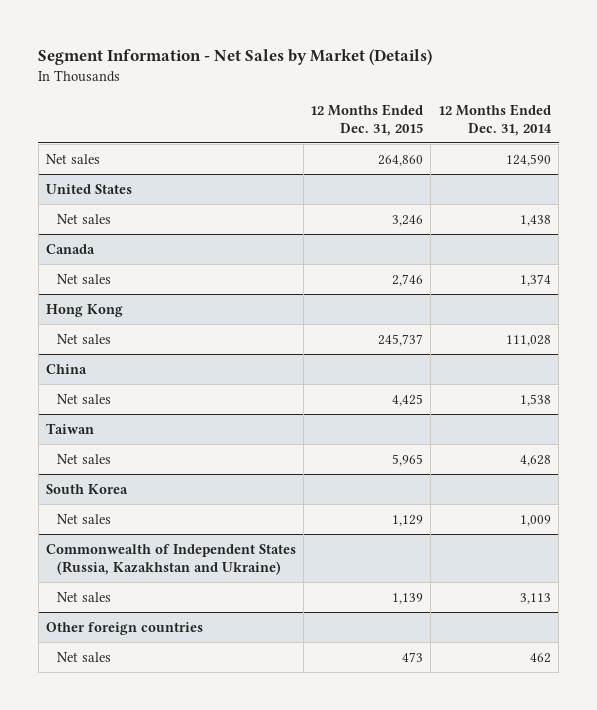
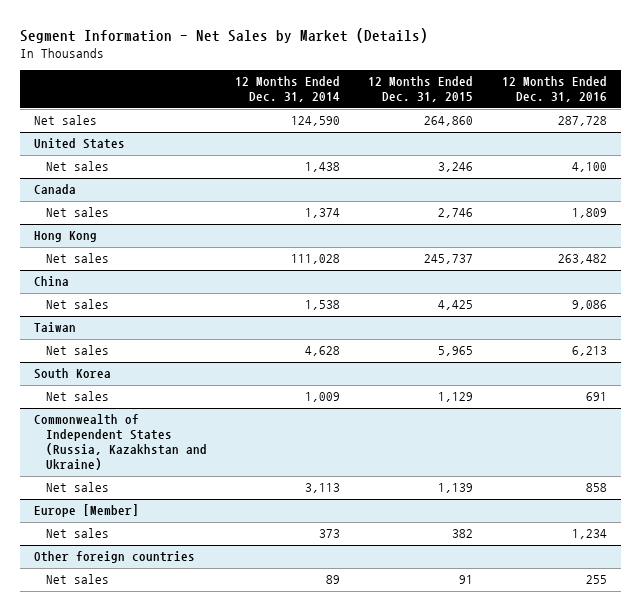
none -> [501,76,607,103] 12 Months Ended Dec. 31, 2016
none -> [34,504,140,518] Europe [Member]
none -> [45,528,109,539] Net sales
[402,651,424,662] 473 -> [459,575,474,585] 91
[530,652,552,663] 462 -> [326,575,341,585] 89

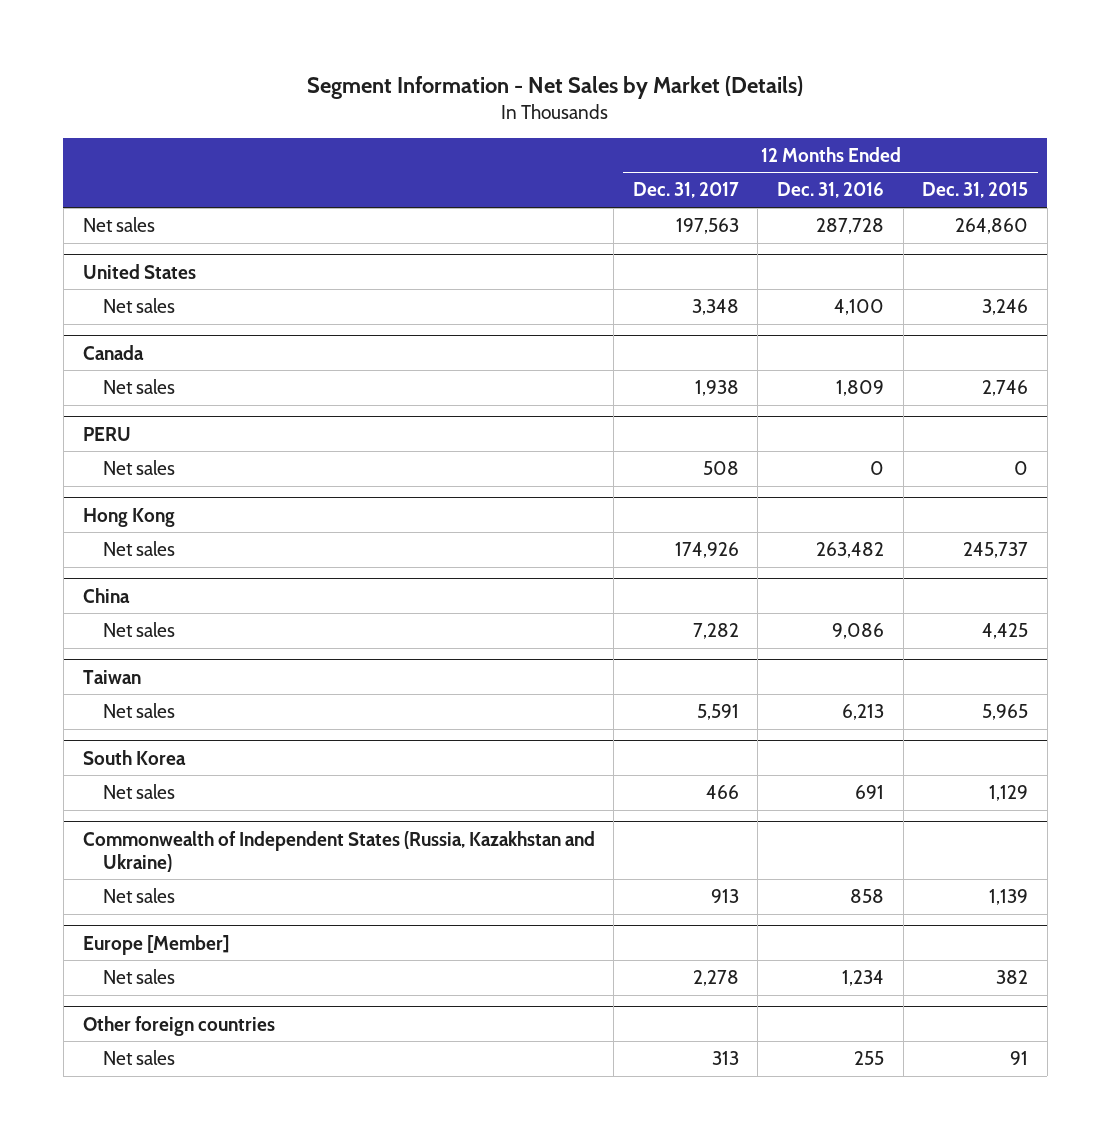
[235,76,341,103] 12 Months Ended Dec. 31, 2014 -> none
none -> [632,182,739,199] Dec. 31, 2017
none -> [82,426,131,441] PERU
none -> [103,460,176,476] Net sales

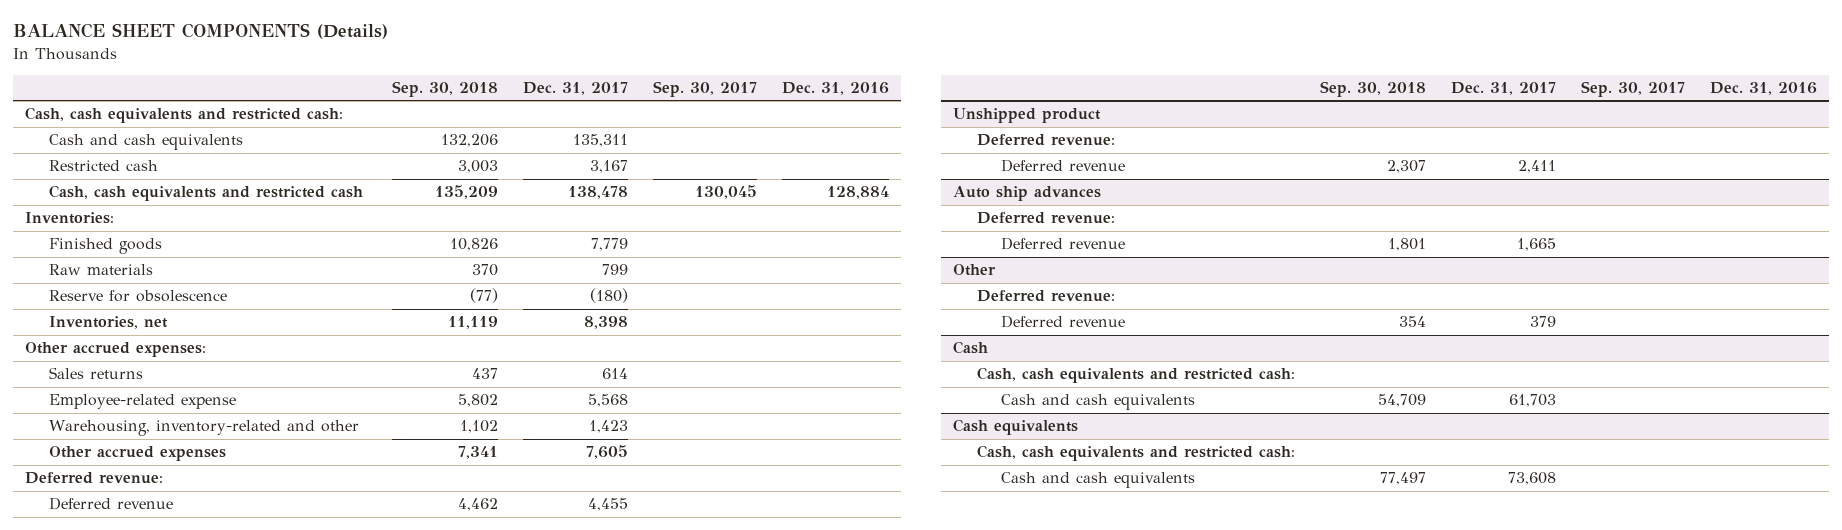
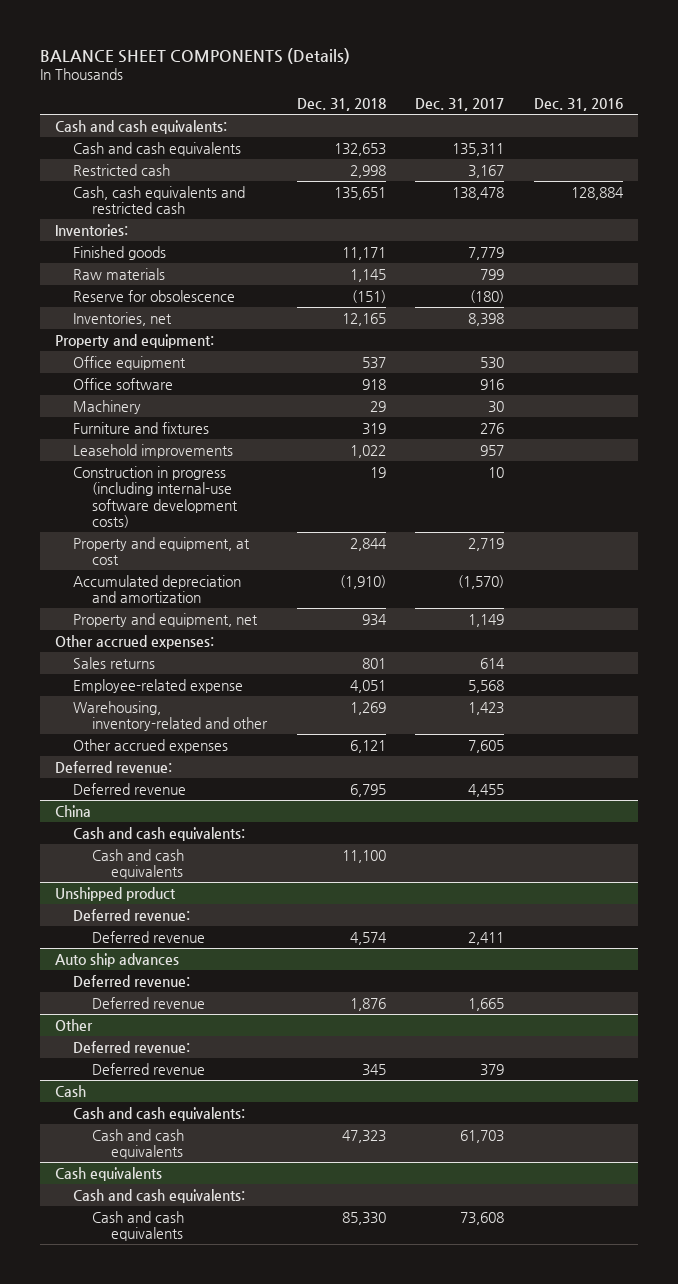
[392,80,499,97] Sep. 30, 2018 -> none
[652,80,757,97] Sep. 30, 2017 -> none
none -> [296,98,386,112] Dec. 31, 2018
[25,107,344,124] Cash, cash equivalents and restricted cash: -> [54,119,227,134] Cash and cash equivalents:
none -> [54,333,214,348] Property and equipment:
none -> [73,355,187,370] Office equipment
none -> [73,377,174,390] Office software
none -> [73,399,142,414] Machinery
none -> [73,421,210,434] Furniture and fixtures
none -> [73,443,234,458] Leasehold improvements
none -> [73,465,238,529] Construction in progress (including internal-use software development costs)
none -> [73,536,251,566] Property and equipment, at cost
none -> [73,574,242,604] Accumulated depreciation and amortization
none -> [73,612,259,627] Property and equipment, net
none -> [54,804,91,817] China
none -> [73,826,246,841] Cash and cash equivalents:
none -> [91,848,184,880] Cash and cash equivalents
[977,367,1296,384] Cash, cash equivalents and restricted cash: -> [73,1106,246,1121] Cash and cash equivalents:
[977,445,1296,462] Cash, cash equivalents and restricted cash: -> [73,1188,246,1203] Cash and cash equivalents:

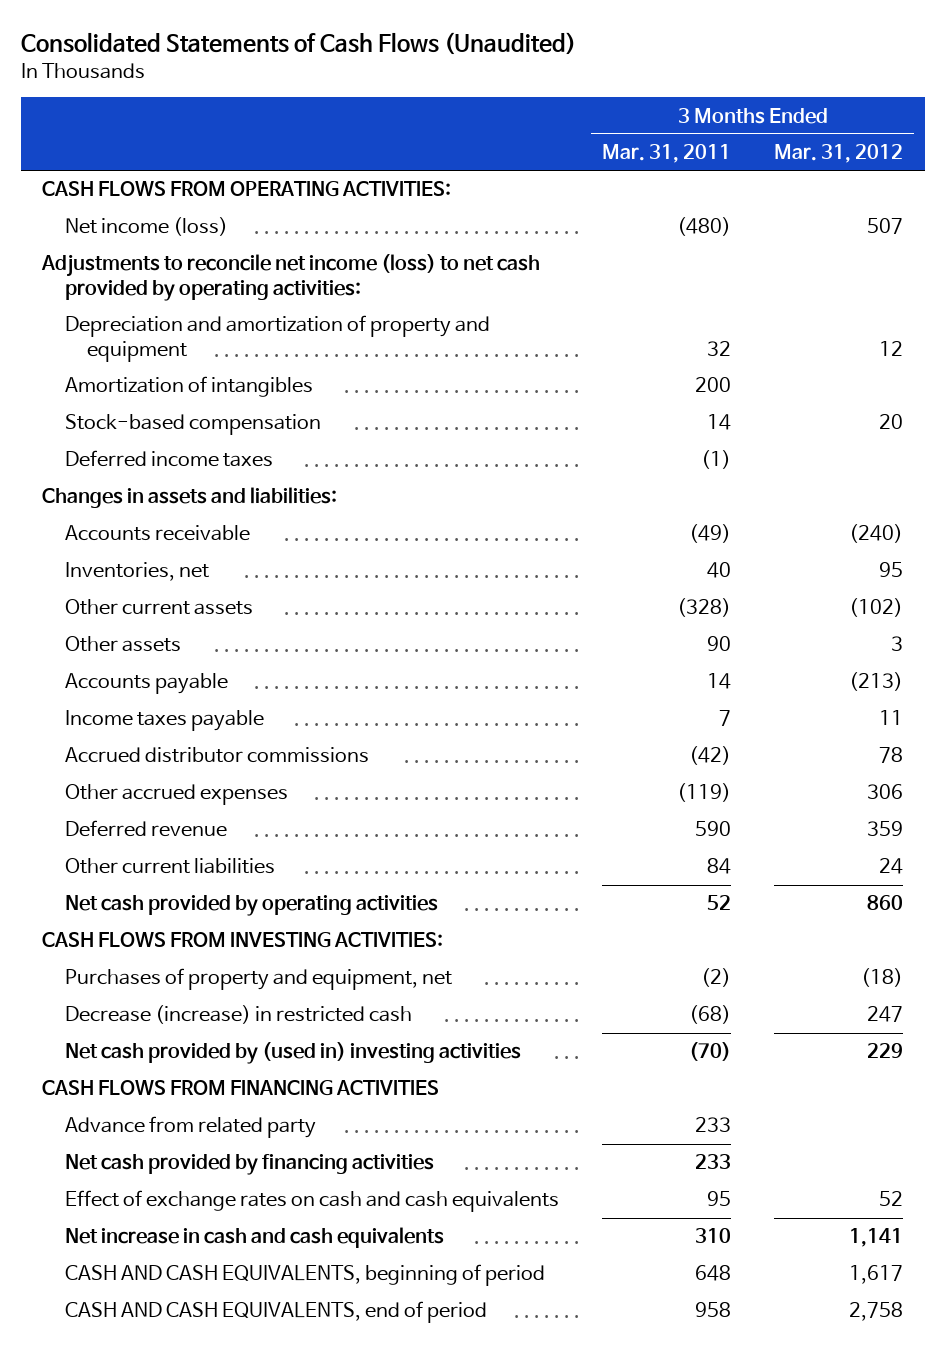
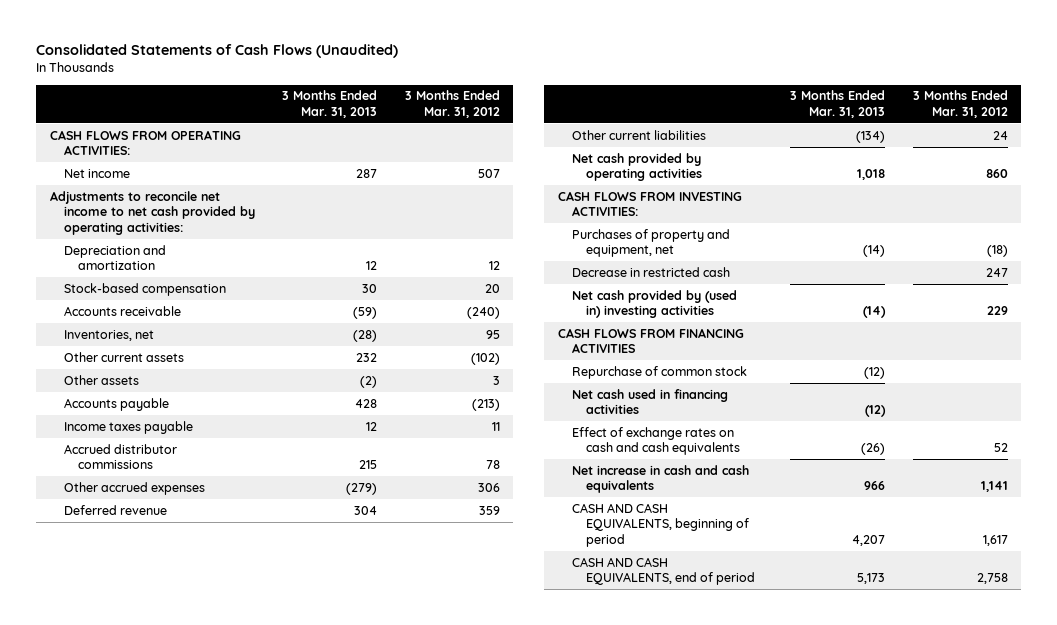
[601,144,731,164] Mar. 31, 2011 -> none
none -> [282,90,378,119] 3 Months Ended Mar. 31, 2013
[64,376,313,398] Amortization of intangibles -> none
[64,217,228,237] Net income (loss) -> [63,168,130,178] Net income
[41,254,541,301] Adjustments to reconcile net income (loss) to net cash provided by operating activities: -> [49,190,255,236] Adjustments to reconcile net income to net cash provided by operating activities:
[64,315,490,362] Depreciation and amortization of property and equipment -> [63,244,166,271] Depreciation and amortization
[64,450,273,468] Deferred income taxes -> none
[42,487,338,509] Changes in assets and liabilities: -> none
[64,1005,412,1025] Decrease (increase) in restricted cash -> [572,266,731,277] Decrease in restricted cash
[64,1116,316,1139] Advance from related party -> none
none -> [572,365,748,379] Repurchase of common stock
[64,1154,434,1176] Net cash provided by financing activities -> [572,388,729,415] Net cash used in financing activities

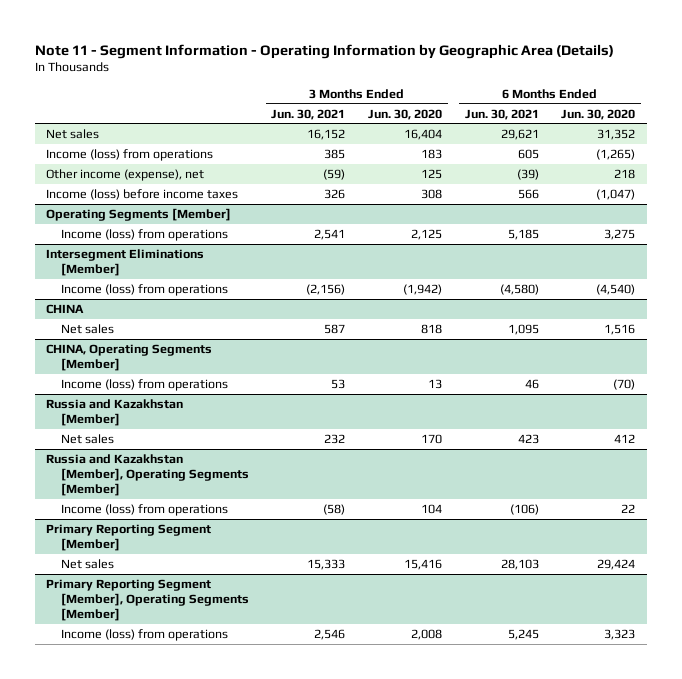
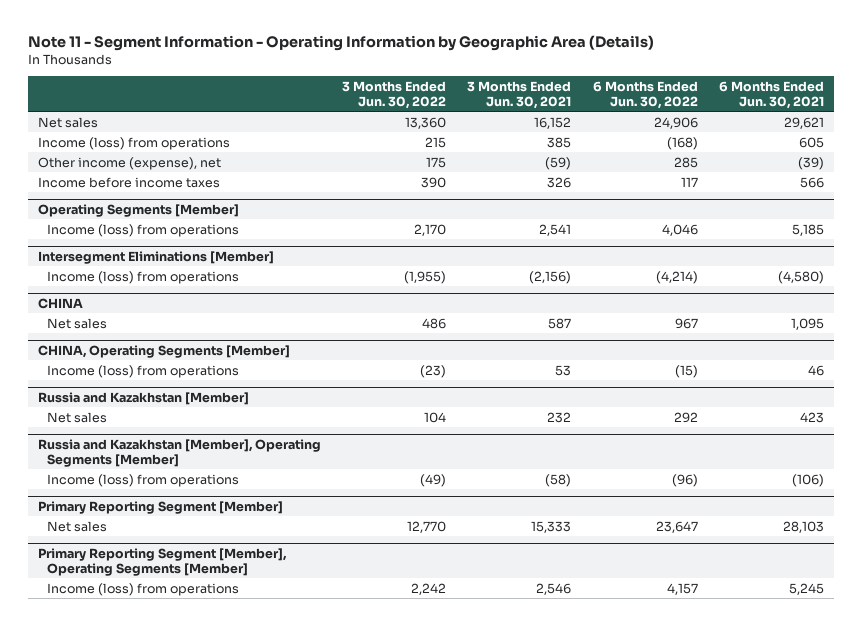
[367,108,442,120] Jun. 30, 2020 -> none
[561,108,636,120] Jun. 30, 2020 -> none
none -> [342,81,447,109] 3 Months Ended Jun. 30, 2022
none -> [592,81,698,109] 6 Months Ended Jun. 30, 2022
[46,188,239,200] Income (loss) before income taxes -> [38,176,221,188] Income before income taxes

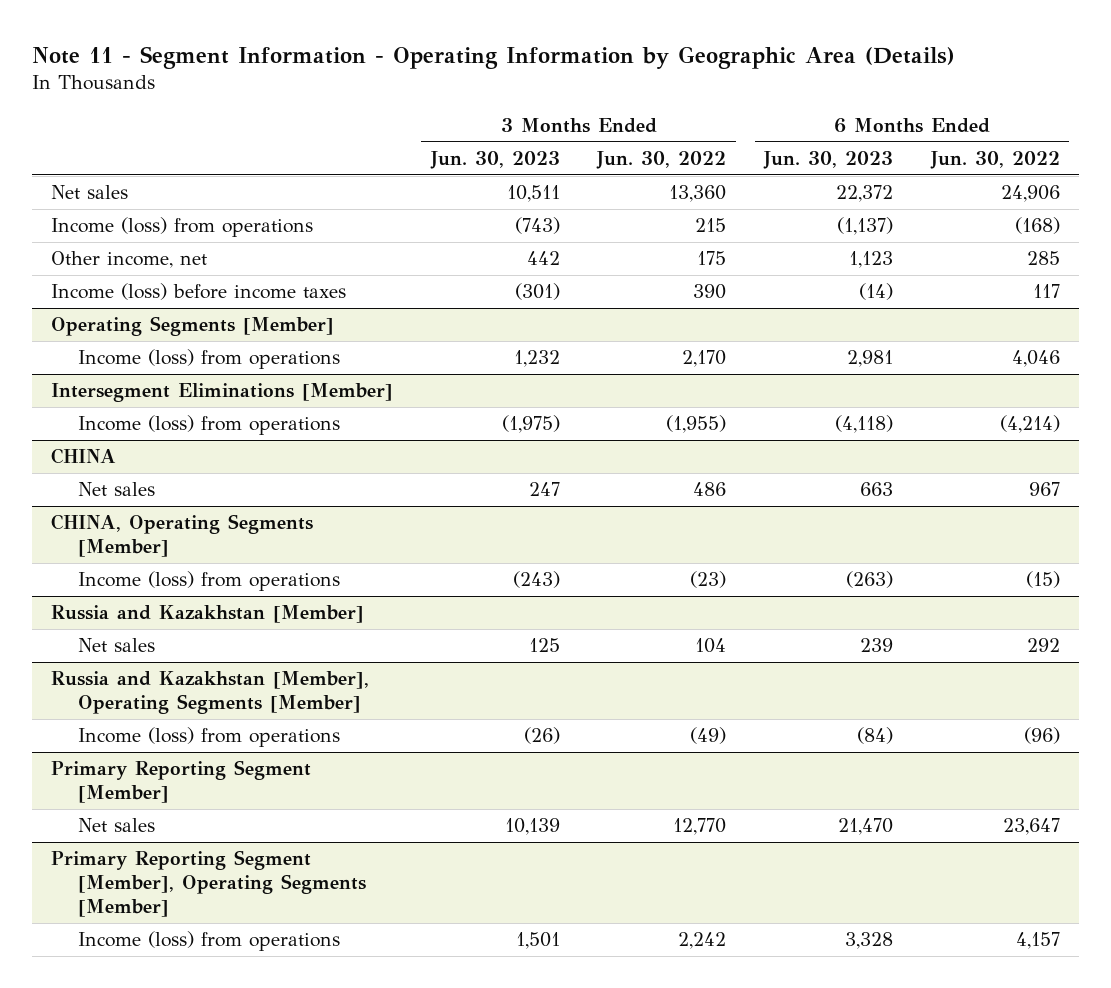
[467,81,572,109] 3 Months Ended Jun. 30, 2021 -> none
[718,81,824,109] 6 Months Ended Jun. 30, 2021 -> none
none -> [429,150,560,169] Jun. 30, 2023
none -> [763,150,894,169] Jun. 30, 2023
[38,156,222,170] Other income (expense), net -> [51,251,208,269] Other income, net
[38,176,221,188] Income before income taxes -> [51,283,347,301] Income (loss) before income taxes

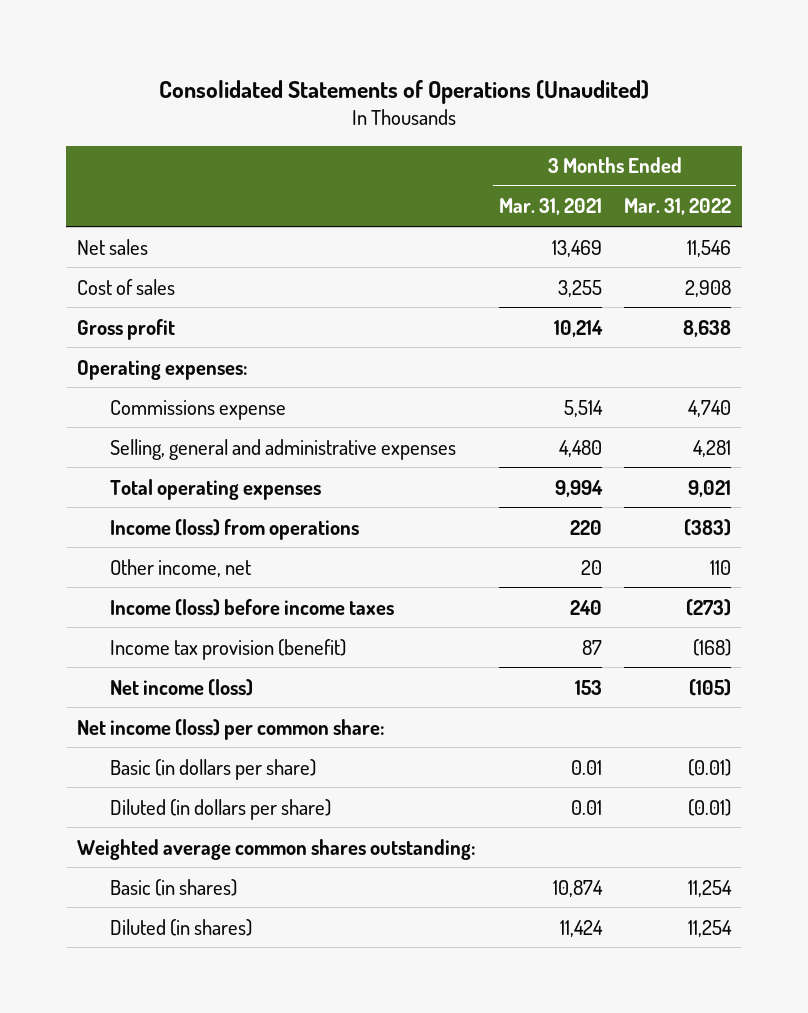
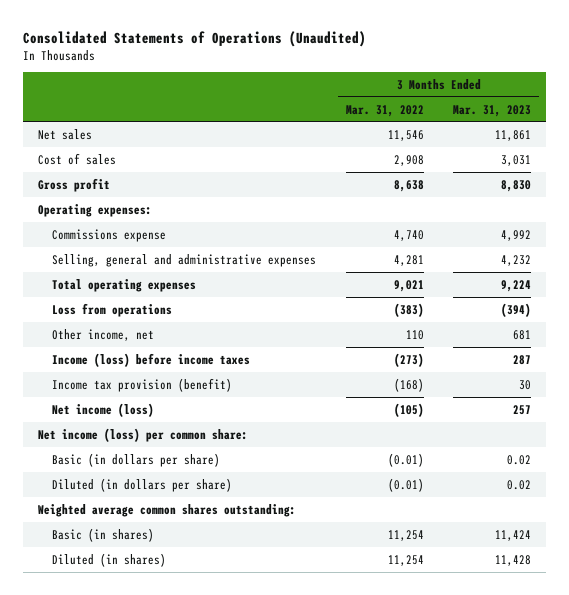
[498,198,602,216] Mar. 31, 2021 -> none
none -> [453,104,532,117] Mar. 31, 2023
[109,518,359,540] Income (loss) from operations -> [52,302,173,317] Loss from operations

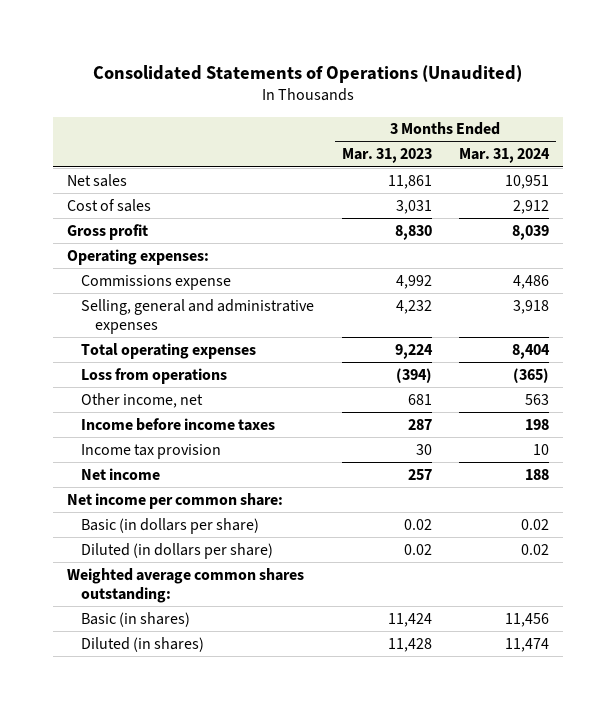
[345,104,424,117] Mar. 31, 2022 -> none
none -> [459,148,551,164] Mar. 31, 2024
[52,352,251,367] Income (loss) before income taxes -> [80,417,275,431] Income before income taxes
[52,377,233,392] Income tax provision (benefit) -> [80,443,221,459] Income tax provision
[52,402,155,417] Net income (loss) -> [80,467,160,480] Net income
[37,427,248,442] Net income (loss) per common share: -> [67,492,284,509] Net income per common share:

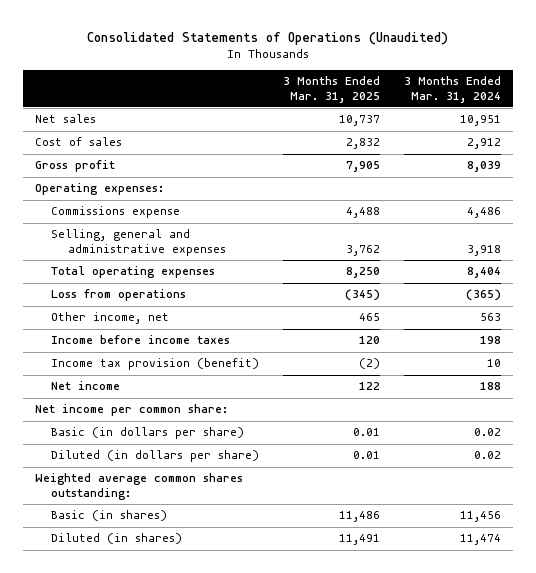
[341,148,432,164] Mar. 31, 2023 -> none
none -> [282,76,380,103] 3 Months Ended Mar. 31, 2025
[80,443,221,459] Income tax provision -> [51,358,260,371] Income tax provision (benefit)

